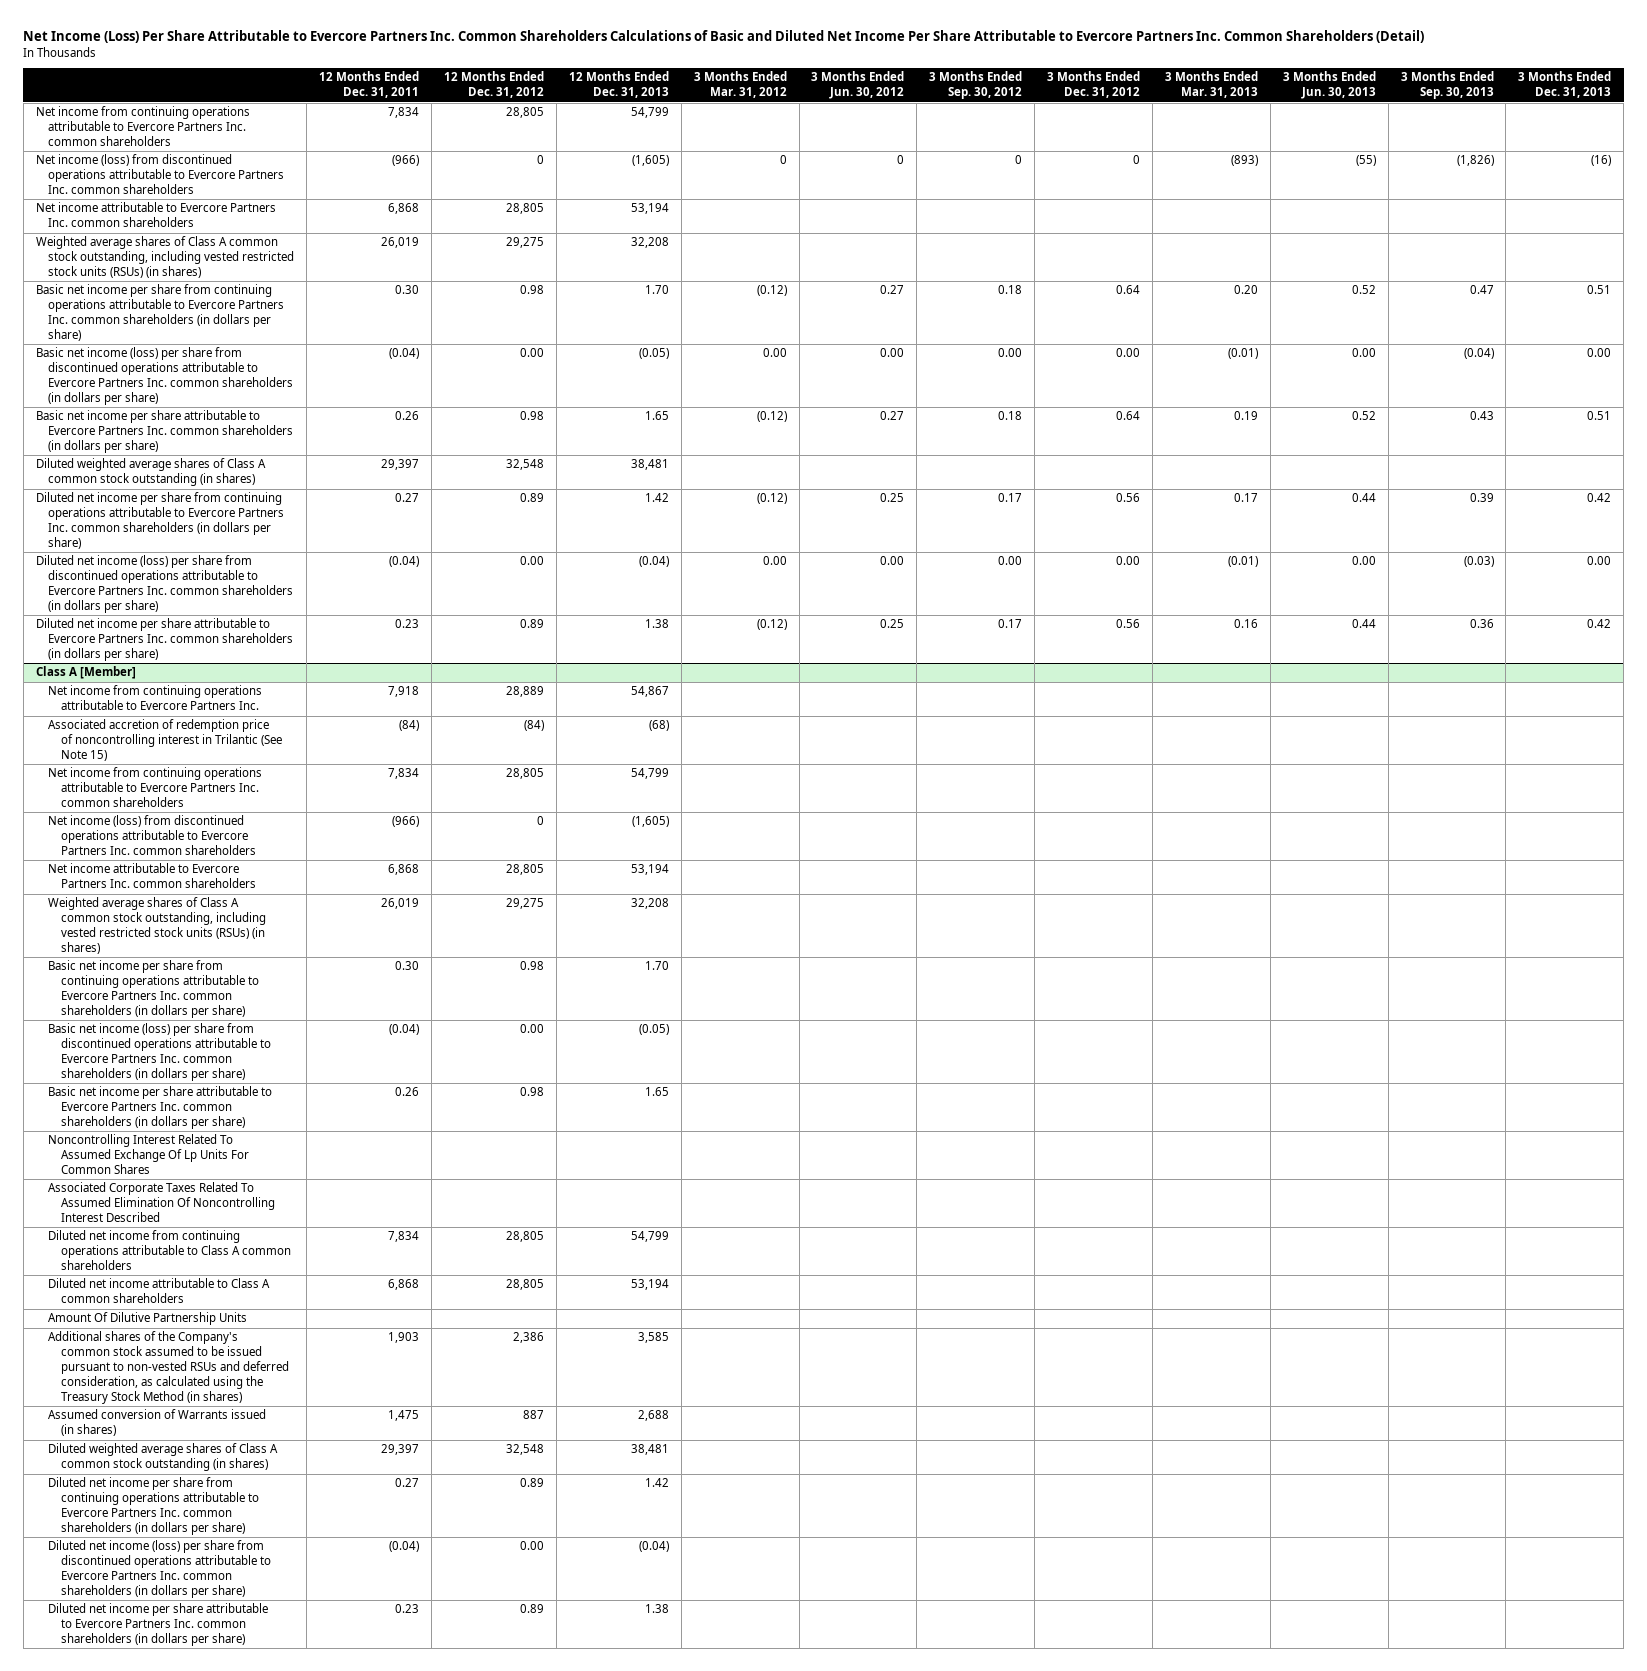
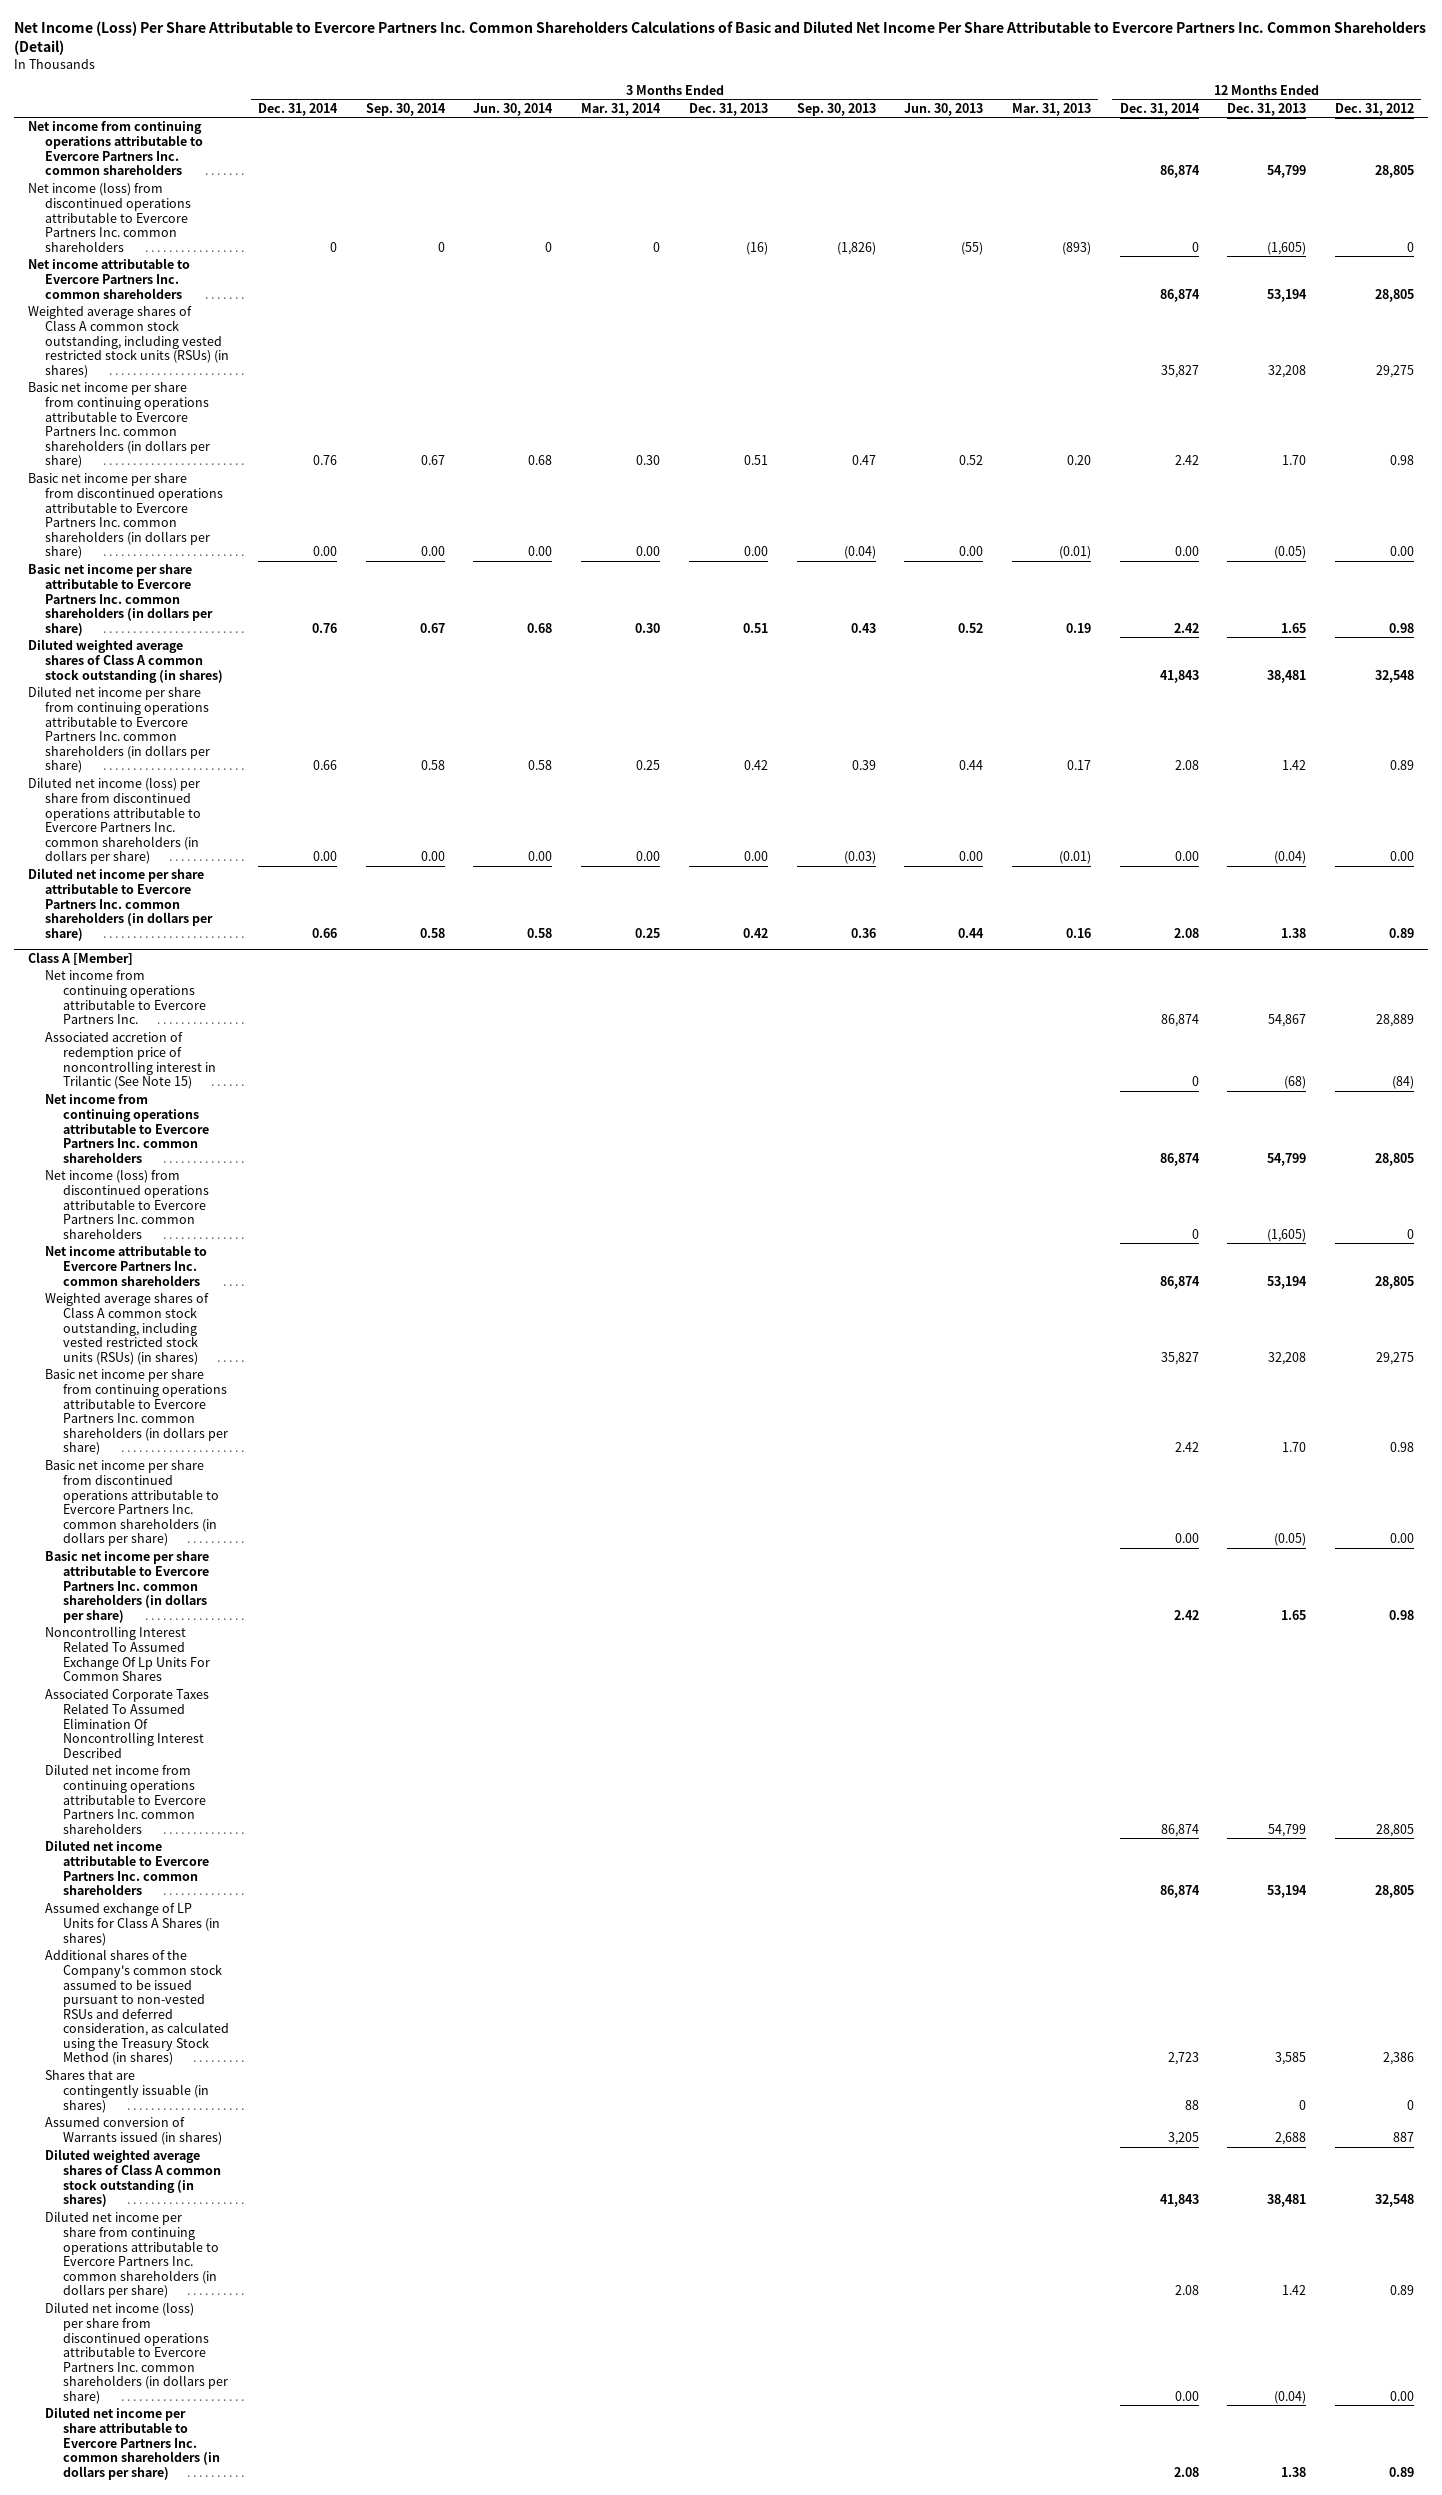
[319,71,420,99] 12 Months Ended Dec. 31, 2011 -> none
[693,71,787,99] 3 Months Ended Mar. 31, 2012 -> none
[811,71,905,100] 3 Months Ended Jun. 30, 2012 -> none
[929,71,1023,100] 3 Months Ended Sep. 30, 2012 -> none
[1047,71,1141,99] 3 Months Ended Dec. 31, 2012 -> none
none -> [258,102,339,116] Dec. 31, 2014
none -> [365,102,446,116] Sep. 30, 2014
none -> [473,102,554,116] Jun. 30, 2014
none -> [581,102,662,116] Mar. 31, 2014
none -> [1119,102,1200,116] Dec. 31, 2014
[35,347,294,405] Basic net income (loss) per share from discontinued operations attributable to Evercore Partners Inc. common shareholders (in dollars per share) -> [28,473,224,560] Basic net income per share from discontinued operations attributable to Evercore Partners Inc. common shareholders (in dollars per share)
[48,1023,271,1081] Basic net income (loss) per share from discontinued operations attributable to Evercore Partners Inc. common shareholders (in dollars per share) -> [45,1460,219,1547] Basic net income per share from discontinued operations attributable to Evercore Partners Inc. common shareholders (in dollars per share)
[48,1230,291,1271] Diluted net income from continuing operations attributable to Class A common shareholders -> [45,1764,206,1834] Diluted net income from continuing operations attributable to Evercore Partners Inc. common shareholders
[48,1278,271,1304] Diluted net income attributable to Class A common shareholders -> [45,1840,209,1896] Diluted net income attributable to Evercore Partners Inc. common shareholders
[48,1312,248,1326] Amount Of Dilutive Partnership Units -> [45,1903,220,1946] Assumed exchange of LP Units for Class A Shares (in shares)
none -> [45,2070,209,2113] Shares that are contingently issuable (in shares)

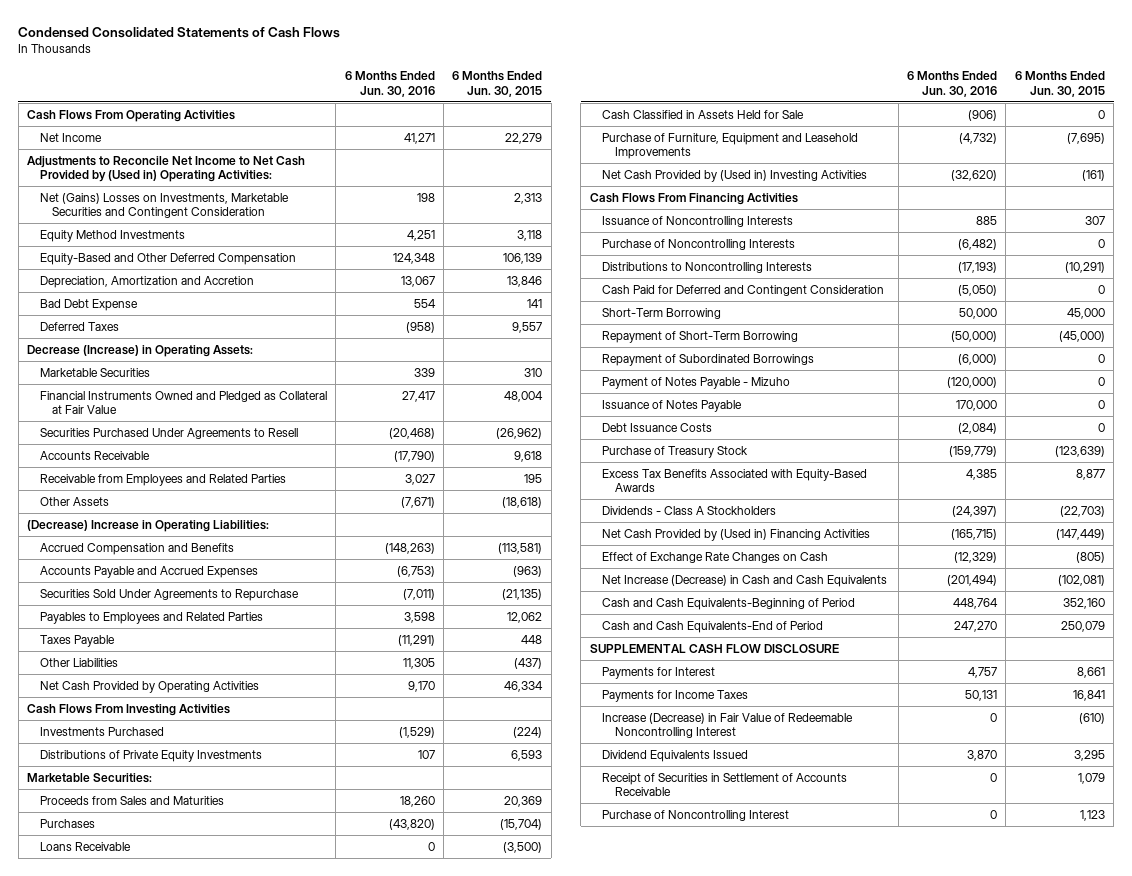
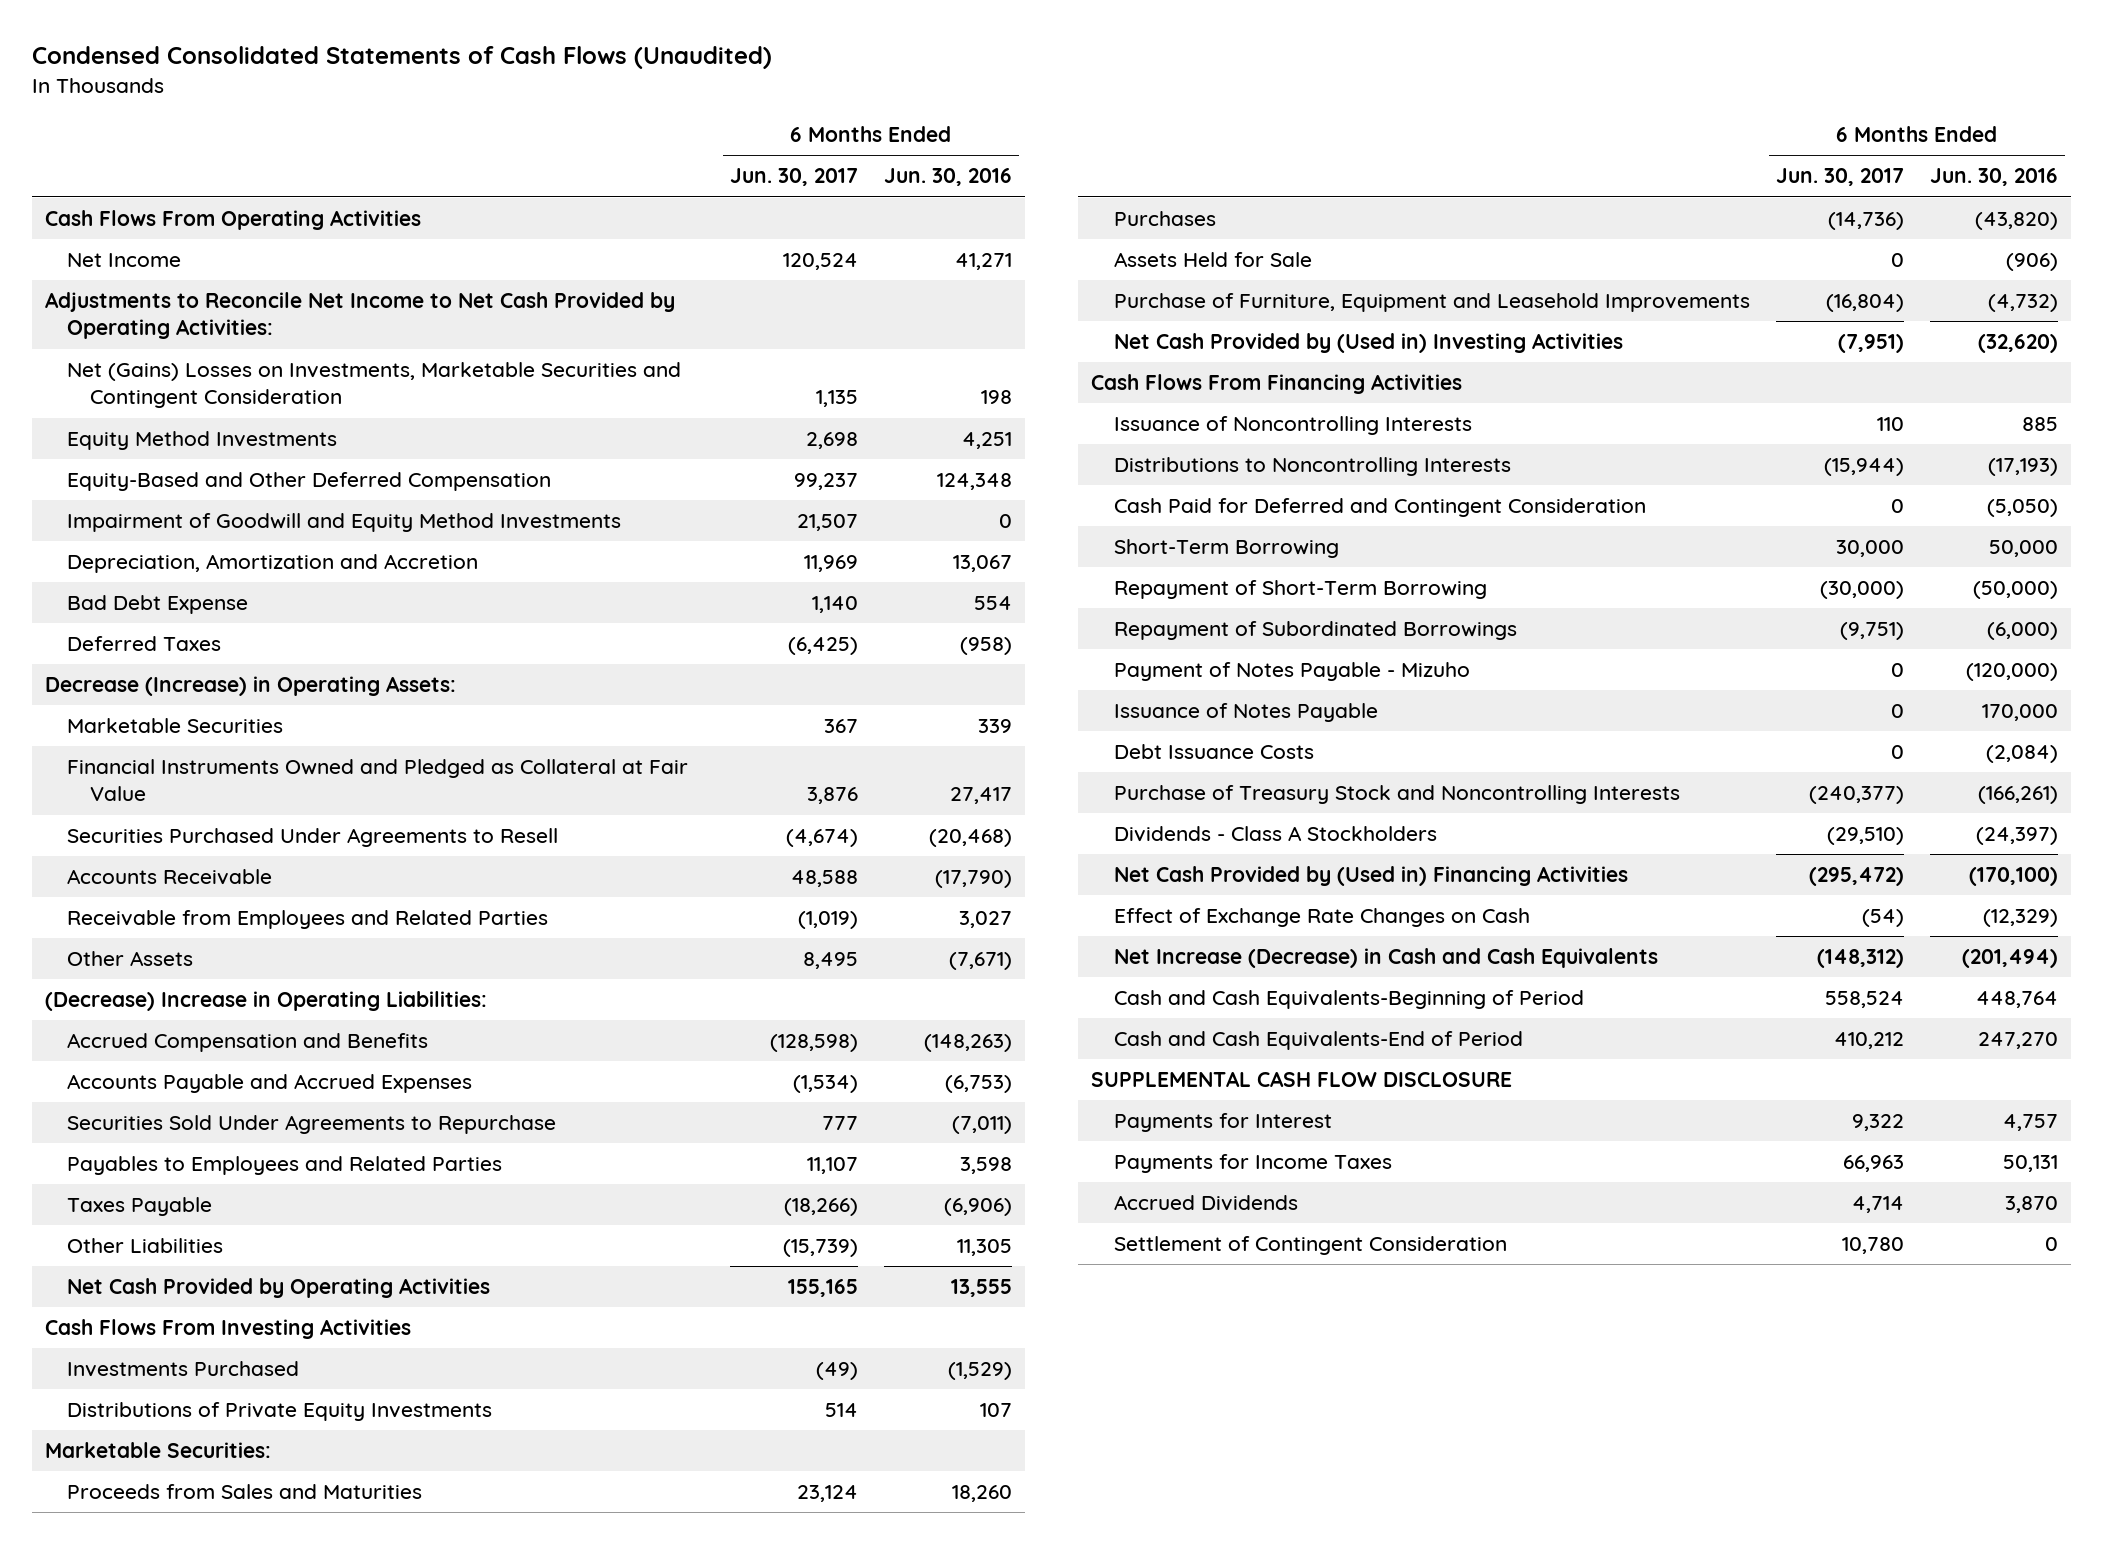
[18,26,341,38] Condensed Consolidated Statements of Cash Flows -> [31,46,772,70] Condensed Consolidated Statements of Cash Flows (Unaudited)
[452,71,543,97] 6 Months Ended Jun. 30, 2015 -> none
none -> [729,168,858,187] Jun. 30, 2017
[27,155,306,183] Adjustments to Reconcile Net Income to Net Cash Provided by (Used in) Operating Activities: -> [44,292,675,340] Adjustments to Reconcile Net Income to Net Cash Provided by Operating Activities:
none -> [67,513,622,533] Impairment of Goodwill and Equity Method Investments
[397,634,435,646] (11,291) -> [943,1198,1012,1217] (6,906)
[407,680,435,692] 9,170 -> [950,1279,1012,1298] 13,555
[39,841,131,851] Loans Receivable -> none
[602,109,805,119] Cash Classified in Assets Held for Sale -> [1113,252,1312,268] Assets Held for Sale
[602,238,796,250] Purchase of Noncontrolling Interests -> none
[602,468,868,493] Excess Tax Benefits Associated with Equity-Based Awards -> none
[602,445,749,458] Purchase of Treasury Stock -> [1113,785,1680,805] Purchase of Treasury Stock and Noncontrolling Interests
[949,445,998,457] (159,779) -> [1978,786,2059,805] (166,261)
[951,528,998,540] (165,715) -> [1969,867,2059,887] (170,100)
[602,712,854,739] Increase (Decrease) in Fair Value of Redeemable Noncontrolling Interest -> none
[602,772,848,797] Receipt of Securities in Settlement of Accounts Receivable -> none
[602,809,790,821] Purchase of Noncontrolling Interest -> none
[602,749,749,762] Dividend Equivalents Issued -> [1113,1195,1298,1212] Accrued Dividends
none -> [1113,1236,1507,1256] Settlement of Contingent Consideration

